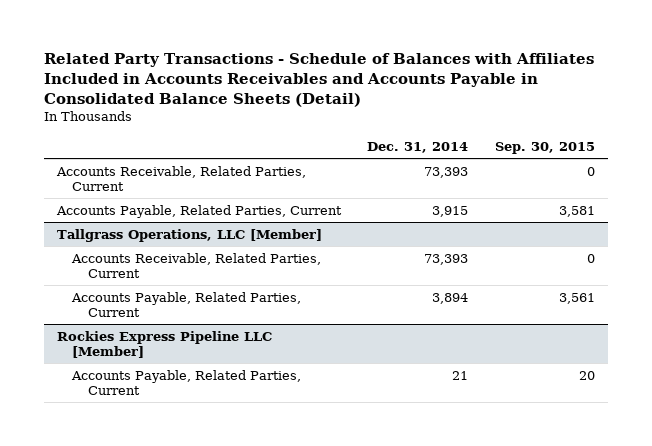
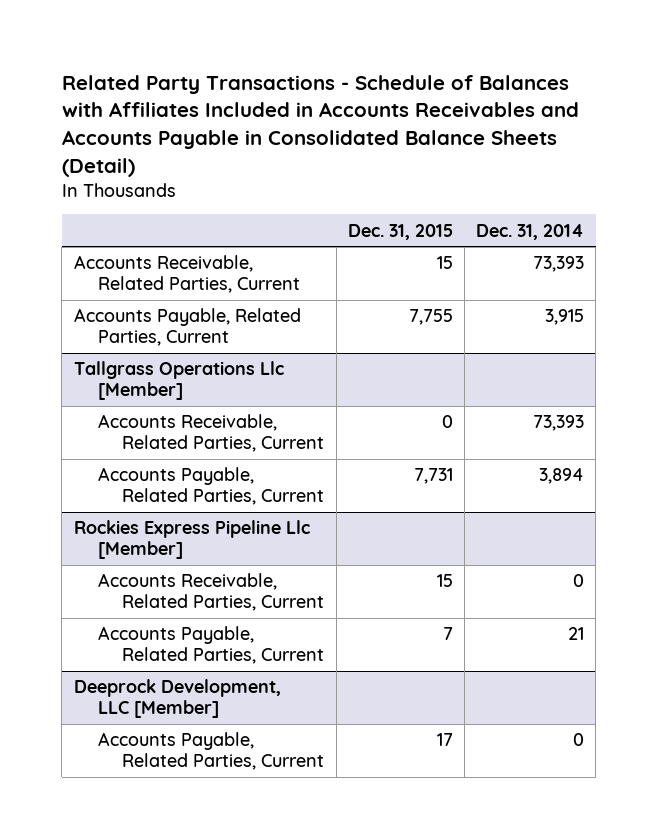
[494,141,595,154] Sep. 30, 2015 -> none
none -> [347,223,453,240] Dec. 31, 2015
[56,228,322,242] Tallgrass Operations, LLC [Member] -> [73,361,284,401] Tallgrass Operations Llc [Member]
[56,330,272,358] Rockies Express Pipeline LLC [Member] -> [73,520,310,560] Rockies Express Pipeline Llc [Member]
none -> [97,573,325,612] Accounts Receivable, Related Parties, Current
none -> [73,679,281,719] Deeprock Development, LLC [Member]
none -> [97,732,325,771] Accounts Payable, Related Parties, Current

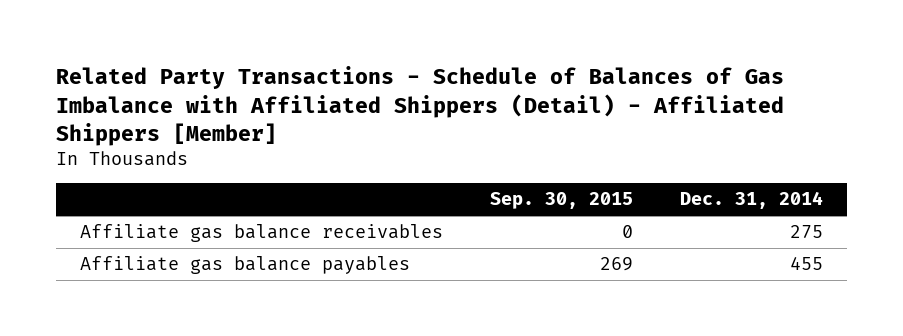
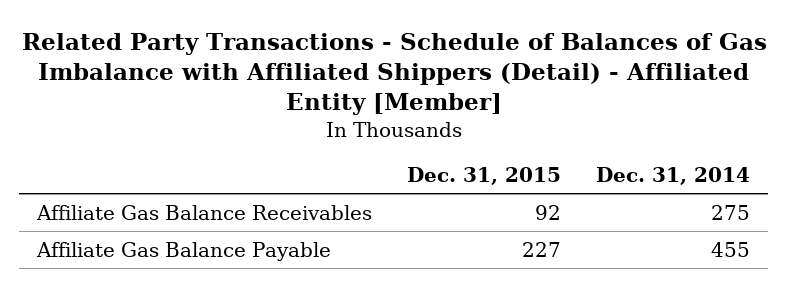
[56,66,785,146] Related Party Transactions - Schedule of Balances of Gas Imbalance with Affiliated Shippers (Detail) - Affiliated Shippers [Member] -> [21,32,767,116] Related Party Transactions - Schedule of Balances of Gas Imbalance with Affiliated Shippers (Detail) - Affiliated Entity [Member]
[490,192,634,210] Sep. 30, 2015 -> none
none -> [407,166,562,185] Dec. 31, 2015
[80,224,444,243] Affiliate gas balance receivables -> [35,204,372,220] Affiliate Gas Balance Receivables
[80,256,411,275] Affiliate gas balance payables -> [35,241,331,261] Affiliate Gas Balance Payable

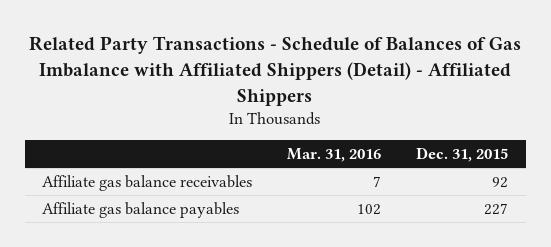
[21,32,767,116] Related Party Transactions - Schedule of Balances of Gas Imbalance with Affiliated Shippers (Detail) - Affiliated Entity [Member] -> [29,36,522,106] Related Party Transactions - Schedule of Balances of Gas Imbalance with Affiliated Shippers (Detail) - Affiliated Shippers
[596,166,751,185] Dec. 31, 2014 -> none
none -> [287,148,382,163] Mar. 31, 2016
[35,204,372,220] Affiliate Gas Balance Receivables -> [42,174,253,191] Affiliate gas balance receivables
[35,241,331,261] Affiliate Gas Balance Payable -> [42,201,240,218] Affiliate gas balance payables

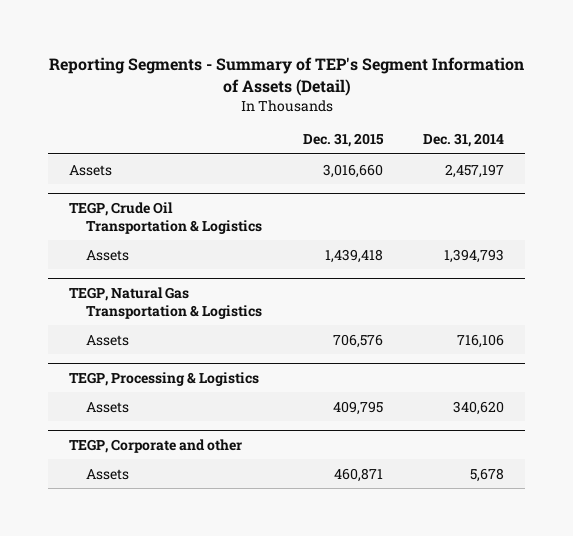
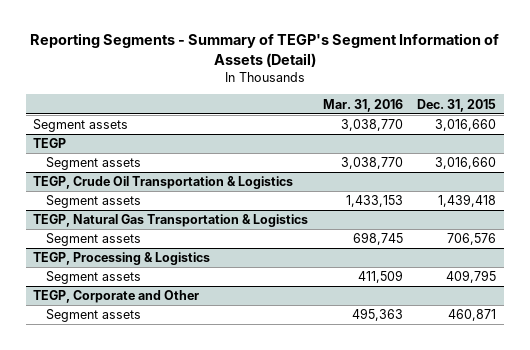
[48,57,524,96] Reporting Segments - Summary of TEP's Segment Information of Assets (Detail) -> [29,33,499,67] Reporting Segments - Summary of TEGP's Segment Information of Assets (Detail)
[423,133,505,148] Dec. 31, 2014 -> none
none -> [322,98,403,112] Mar. 31, 2016
[68,164,112,176] Assets -> [33,119,129,133] Segment assets
none -> [33,138,67,149] TEGP
none -> [46,157,142,171] Segment assets
[85,249,129,261] Assets -> [46,195,142,209] Segment assets
[85,334,129,346] Assets -> [46,233,142,247] Segment assets
[85,401,129,413] Assets -> [46,271,142,285] Segment assets
[68,438,242,453] TEGP, Corporate and other -> [33,290,200,304] TEGP, Corporate and Other
[85,468,129,480] Assets -> [46,309,142,323] Segment assets

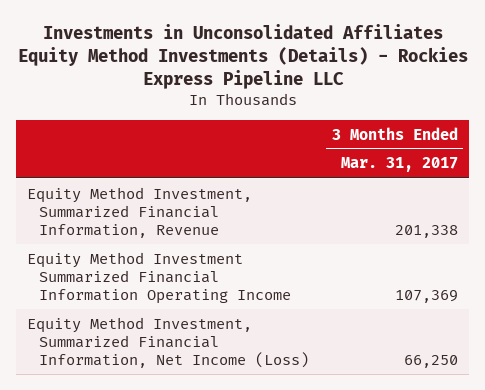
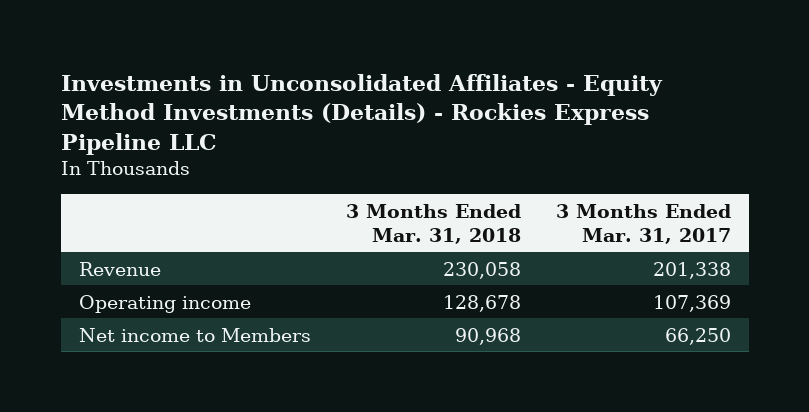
[17,24,468,90] Investments in Unconsolidated Affiliates Equity Method Investments (Details) - Rockies Express Pipeline LLC -> [60,73,663,155] Investments in Unconsolidated Affiliates - Equity Method Investments (Details) - Rockies Express Pipeline LLC
none -> [345,203,521,244] 3 Months Ended Mar. 31, 2018
[27,186,253,238] Equity Method Investment, Summarized Financial Information, Revenue -> [78,261,161,276] Revenue
[27,251,292,304] Equity Method Investment Summarized Financial Information Operating Income -> [78,294,251,313] Operating income
[27,316,310,368] Equity Method Investment, Summarized Financial Information, Net Income (Loss) -> [78,327,311,342] Net income to Members

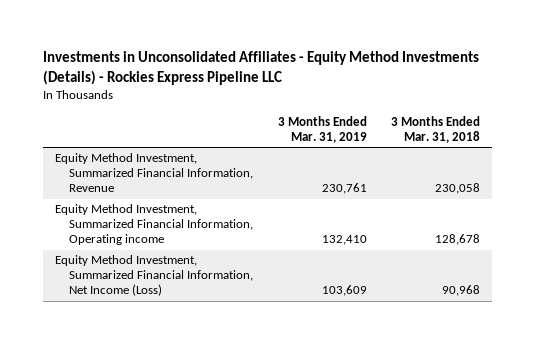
[555,203,731,244] 3 Months Ended Mar. 31, 2017 -> none
none -> [277,116,367,144] 3 Months Ended Mar. 31, 2019
[78,261,161,276] Revenue -> [54,153,254,193] Equity Method Investment, Summarized Financial Information, Revenue
[78,294,251,313] Operating income -> [54,204,254,246] Equity Method Investment, Summarized Financial Information, Operating income
[78,327,311,342] Net income to Members -> [54,255,254,297] Equity Method Investment, Summarized Financial Information, Net Income (Loss)

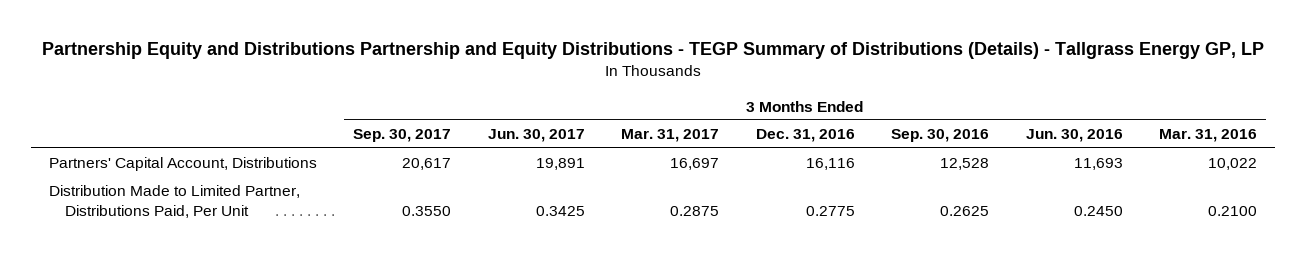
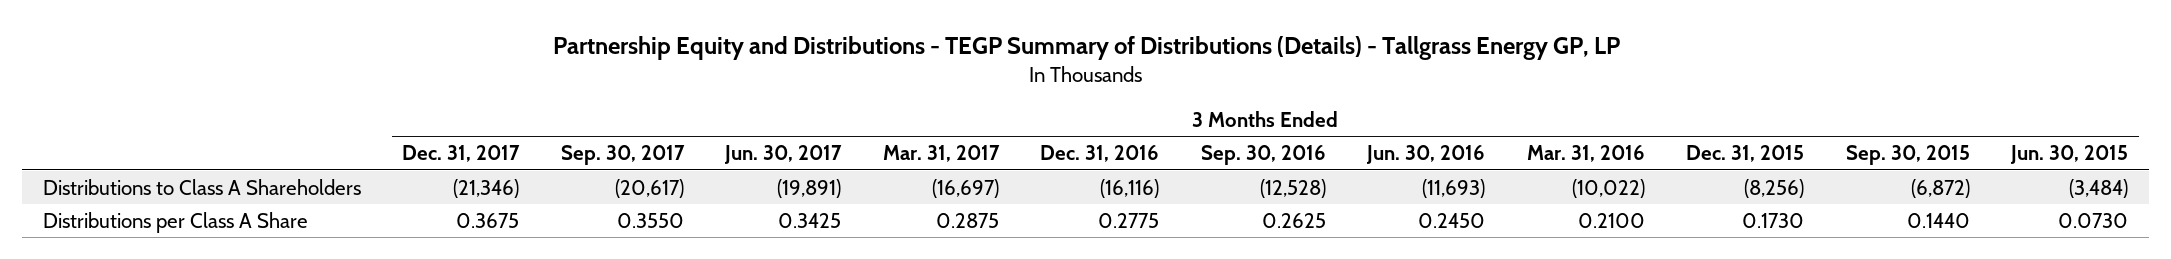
[42,42,1265,60] Partnership Equity and Distributions Partnership and Equity Distributions - TEGP Summary of Distributions (Details) - Tallgrass Energy GP, LP -> [552,36,1620,61] Partnership Equity and Distributions - TEGP Summary of Distributions (Details) - Tallgrass Energy GP, LP
none -> [402,145,521,163] Dec. 31, 2017
none -> [1686,145,1805,163] Dec. 31, 2015
none -> [1845,145,1970,166] Sep. 30, 2015
none -> [2010,145,2129,165] Jun. 30, 2015
[48,157,317,172] Partners' Capital Account, Distributions -> none
none -> [42,178,361,195] Distributions to Class A Shareholders
[48,185,300,219] Distribution Made to Limited Partner, Distributions Paid, Per Unit -> [42,211,308,233] Distributions per Class A Share

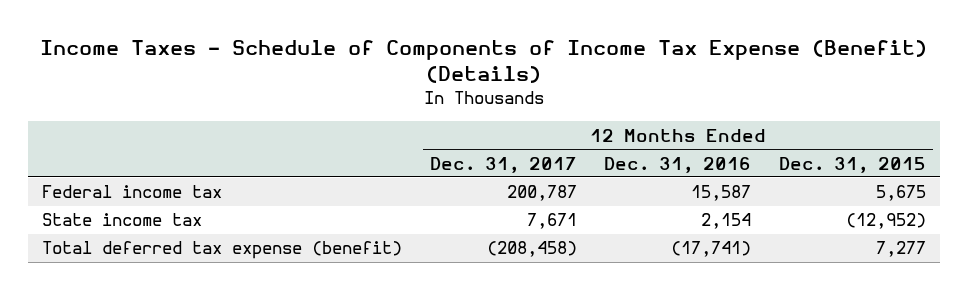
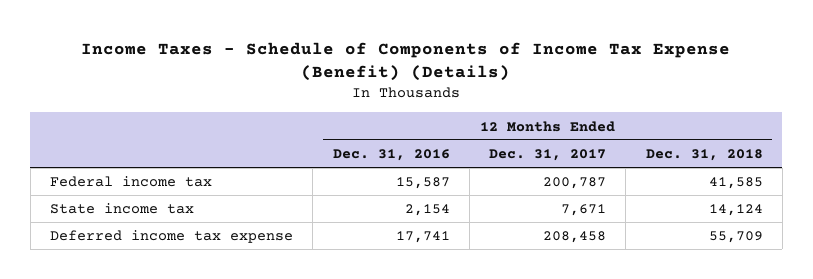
[778,156,926,173] Dec. 31, 2015 -> none
none -> [645,148,763,161] Dec. 31, 2018
[41,241,402,260] Total deferred tax expense (benefit) -> [50,230,294,244] Deferred income tax expense
[486,241,577,258] (208,458) -> [543,231,607,244] 208,458
[671,241,752,258] (17,741) -> [395,231,450,244] 17,741

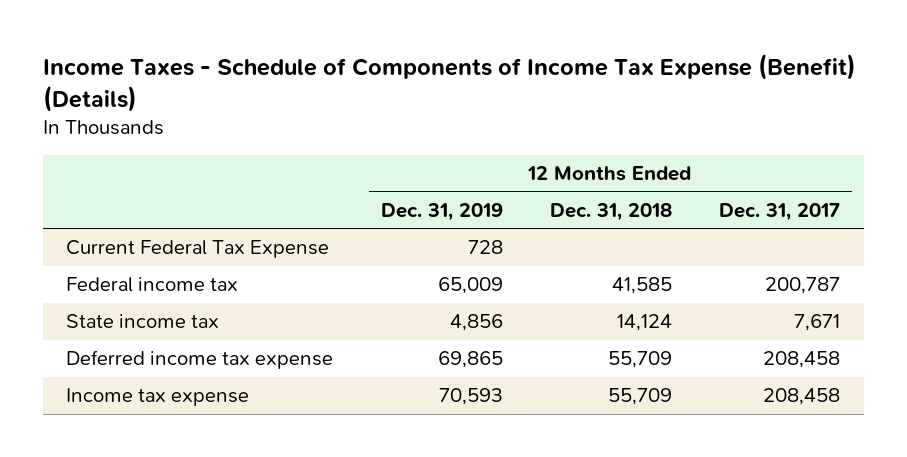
[332,148,450,161] Dec. 31, 2016 -> none
none -> [380,202,503,221] Dec. 31, 2019
none -> [66,240,330,259] Current Federal Tax Expense
none -> [66,388,250,407] Income tax expense

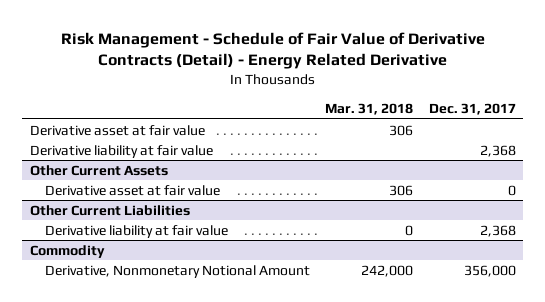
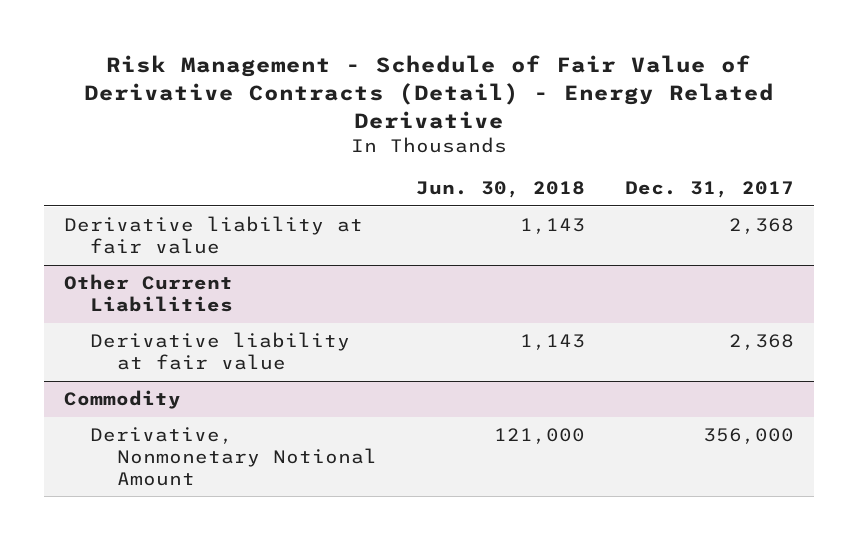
[325,103,414,116] Mar. 31, 2018 -> none
none -> [416,181,586,199] Jun. 30, 2018
[29,124,205,136] Derivative asset at fair value -> none
[29,164,168,176] Other Current Assets -> none
[44,184,220,196] Derivative asset at fair value -> none

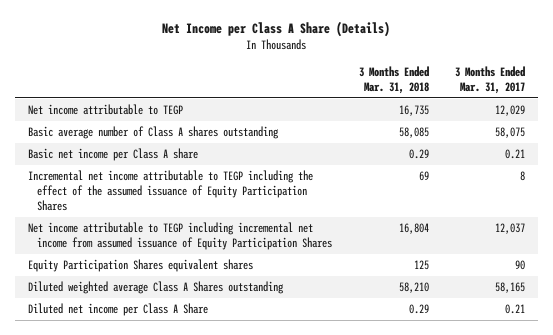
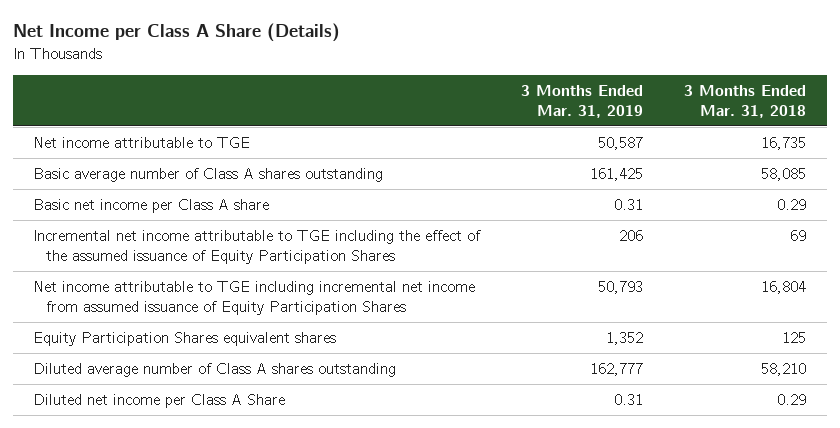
[455,66,526,95] 3 Months Ended Mar. 31, 2017 -> none
none -> [521,84,644,118] 3 Months Ended Mar. 31, 2019
[27,104,183,116] Net income attributable to TEGP -> [33,137,251,149] Net income attributable to TGE
[27,170,313,212] Incremental net income attributable to TEGP including the effect of the assumed issuance of Equity Participation Shares -> [33,230,482,265] Incremental net income attributable to TGE including the effect of the assumed issuance of Equity Participation Shares
[27,222,333,251] Net income attributable to TEGP including incremental net income from assumed issuance of Equity Participation Shares -> [33,281,476,316] Net income attributable to TGE including incremental net income from assumed issuance of Equity Participation Shares
[27,281,284,295] Diluted weighted average Class A Shares outstanding -> [33,363,397,378] Diluted average number of Class A shares outstanding

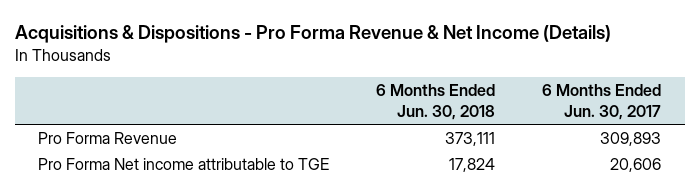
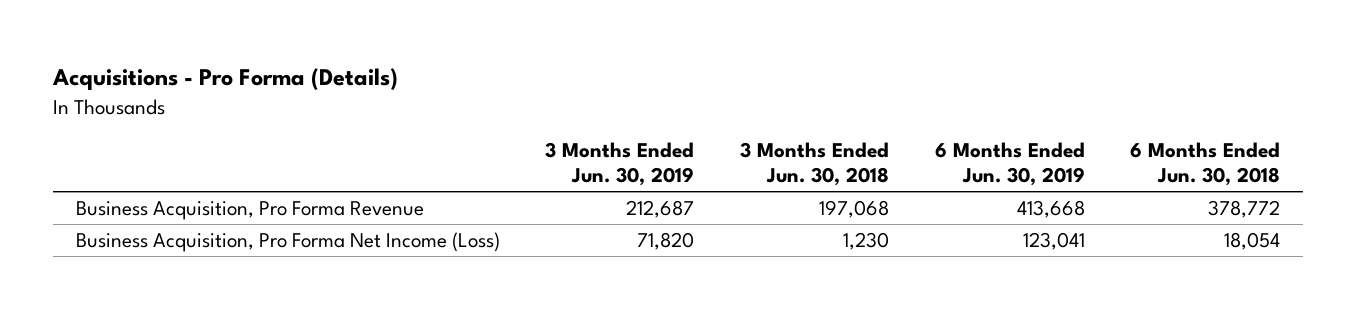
[14,25,611,44] Acquisitions & Dispositions - Pro Forma Revenue & Net Income (Details) -> [51,68,398,91] Acquisitions - Pro Forma (Details)
[542,83,662,120] 6 Months Ended Jun. 30, 2017 -> none
none -> [545,142,695,187] 3 Months Ended Jun. 30, 2019
none -> [740,142,890,187] 3 Months Ended Jun. 30, 2018
none -> [934,142,1085,187] 6 Months Ended Jun. 30, 2019
[38,132,178,145] Pro Forma Revenue -> [75,200,424,220] Business Acquisition, Pro Forma Revenue
[445,132,496,147] 373,111 -> [1208,199,1281,218] 378,772
[38,158,330,171] Pro Forma Net income attributable to TGE -> [75,231,500,252] Business Acquisition, Pro Forma Net Income (Loss)
[449,158,496,173] 17,824 -> [1224,231,1281,250] 18,054

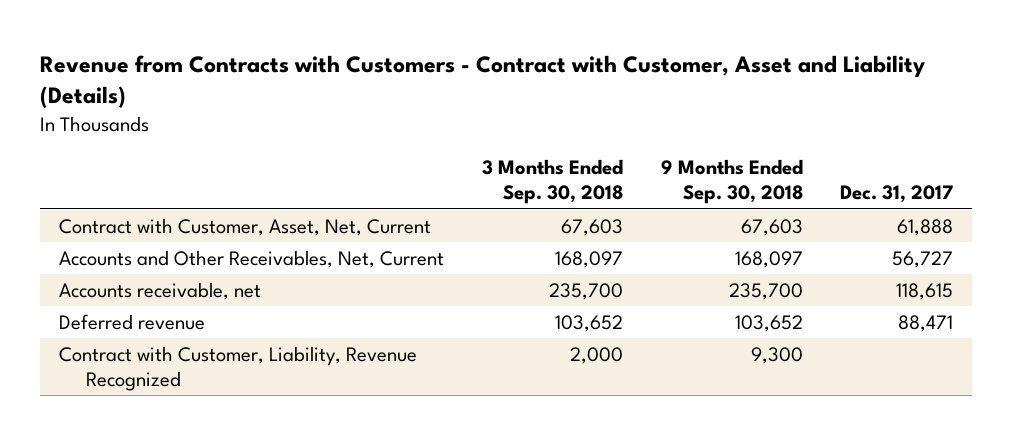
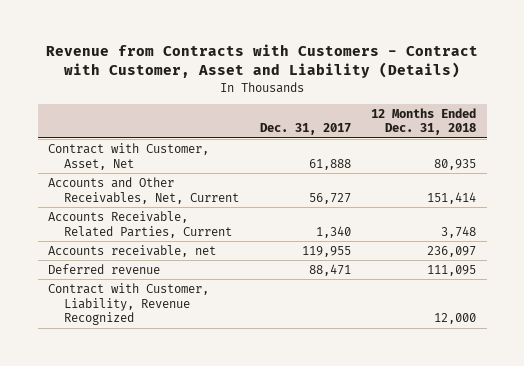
[481,159,623,205] 3 Months Ended Sep. 30, 2018 -> none
[660,159,803,205] 9 Months Ended Sep. 30, 2018 -> none
none -> [371,107,477,136] 12 Months Ended Dec. 31, 2018
[59,217,432,236] Contract with Customer, Asset, Net, Current -> [47,142,209,170] Contract with Customer, Asset, Net
none -> [47,210,232,238] Accounts Receivable, Related Parties, Current
[896,282,954,300] 118,615 -> [301,245,351,257] 119,955

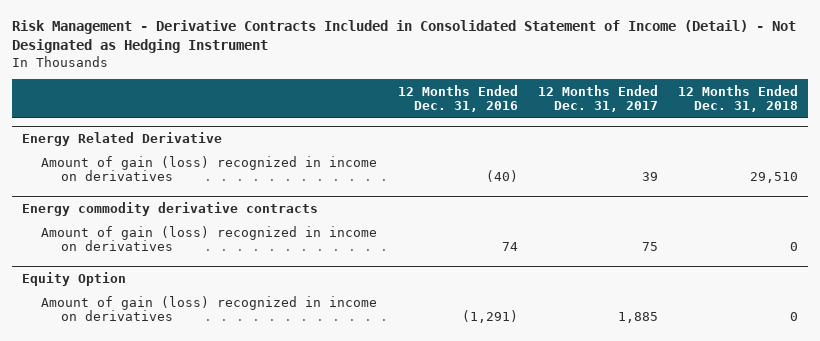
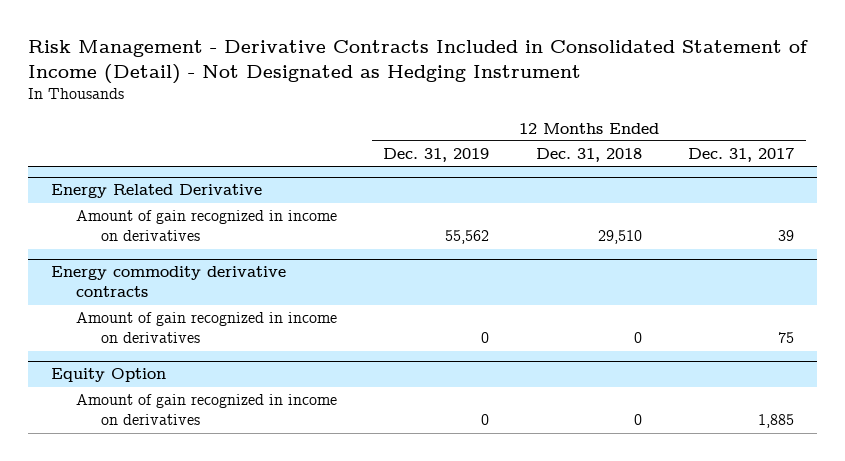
[397,84,518,113] 12 Months Ended Dec. 31, 2016 -> none
none -> [383,148,490,163] Dec. 31, 2019
[41,155,378,182] Amount of gain (loss) recognized in income on derivatives -> [75,210,337,242] Amount of gain recognized in income on derivatives
[41,225,378,252] Amount of gain (loss) recognized in income on derivatives -> [75,312,337,344] Amount of gain recognized in income on derivatives
[41,295,378,322] Amount of gain (loss) recognized in income on derivatives -> [75,394,337,426] Amount of gain recognized in income on derivatives

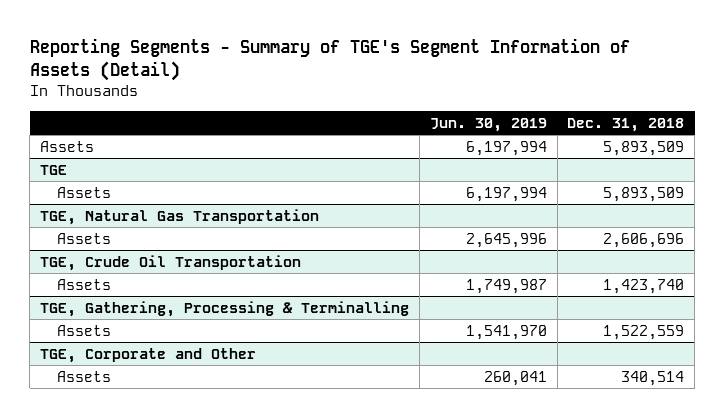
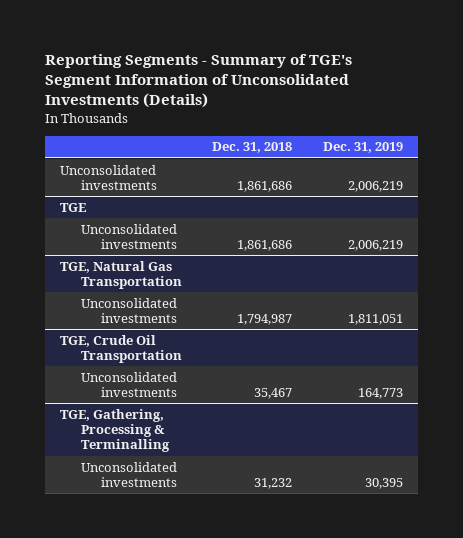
[29,38,630,82] Reporting Segments - Summary of TGE's Segment Information of Assets (Detail) -> [44,54,352,109] Reporting Segments - Summary of TGE's Segment Information of Unconsolidated Investments (Details)
[429,118,547,133] Jun. 30, 2019 -> none
none -> [322,142,403,154] Dec. 31, 2019
[40,140,95,152] Assets -> none
none -> [60,164,157,190] Unconsolidated investments
[57,186,112,198] Assets -> none
none -> [80,223,178,249] Unconsolidated investments
[57,232,112,244] Assets -> none
none -> [80,297,178,323] Unconsolidated investments
[57,278,112,290] Assets -> none
none -> [80,371,178,397] Unconsolidated investments
[57,324,112,336] Assets -> none
[40,347,257,363] TGE, Corporate and Other -> none
[57,370,112,382] Assets -> none
none -> [80,461,178,487] Unconsolidated investments

